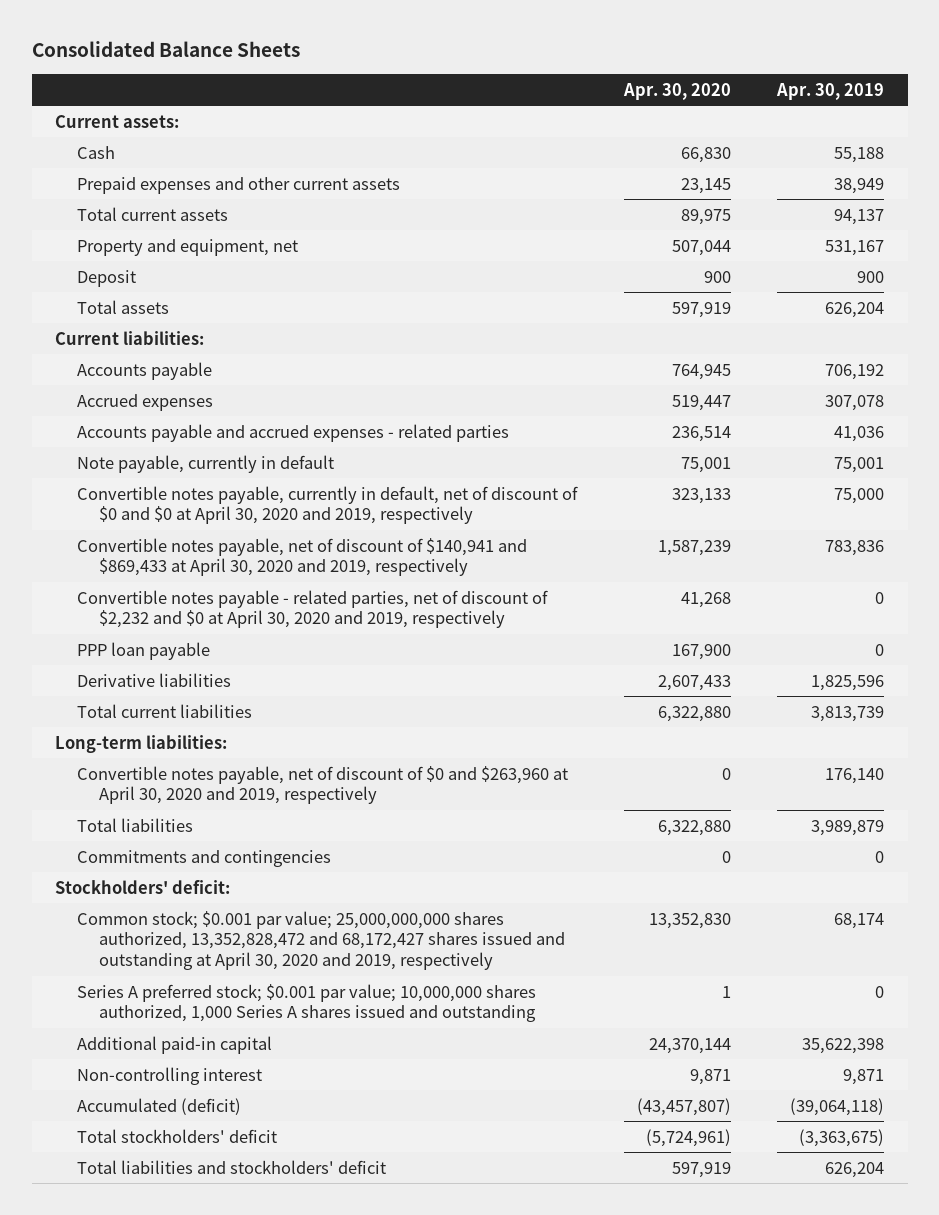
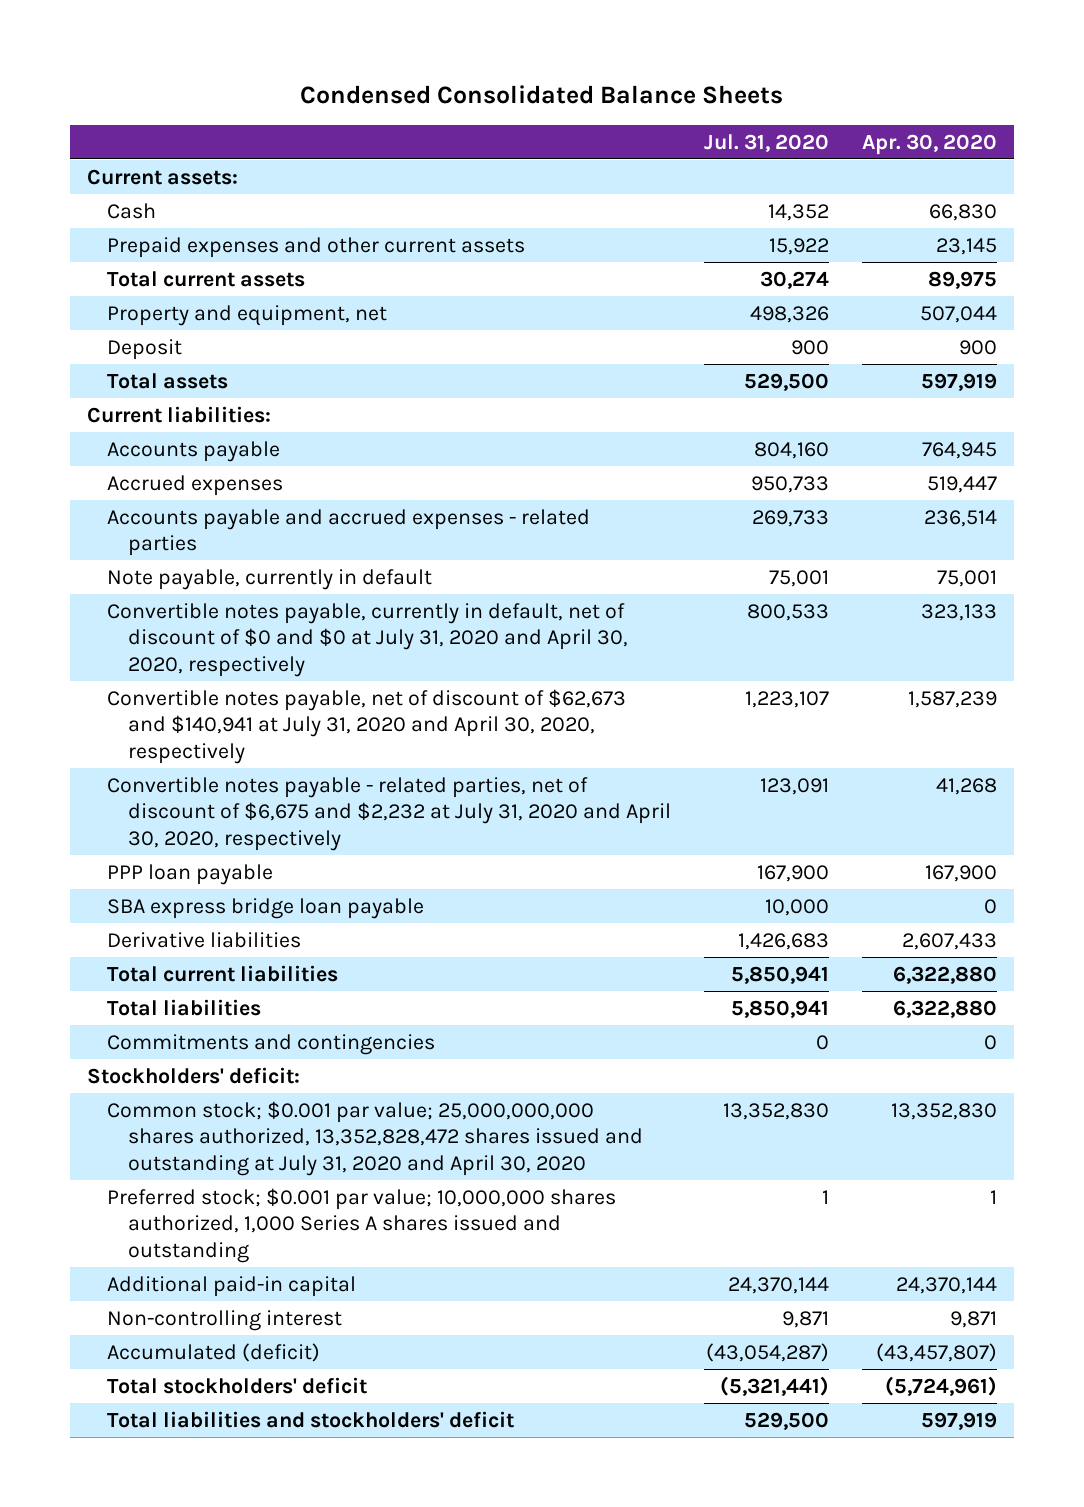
[31,41,300,58] Consolidated Balance Sheets -> [299,85,783,105] Condensed Consolidated Balance Sheets
[776,82,885,100] Apr. 30, 2019 -> none
none -> [703,133,829,152] Jul. 31, 2020
[76,485,578,525] Convertible notes payable, currently in default, net of discount of $0 and $0 at April 30, 2020 and 2019, respectively -> [107,602,628,677] Convertible notes payable, currently in default, net of discount of $0 and $0 at July 31, 2020 and April 30, 2020, respectively
[76,537,527,577] Convertible notes payable, net of discount of $140,941 and $869,433 at April 30, 2020 and 2019, respectively -> [107,688,627,764] Convertible notes payable, net of discount of $62,673 and $140,941 at July 31, 2020 and April 30, 2020, respectively
[76,589,548,629] Convertible notes payable - related parties, net of discount of $2,232 and $0 at April 30, 2020 and 2019, respectively -> [107,776,671,851] Convertible notes payable - related parties, net of discount of $6,675 and $2,232 at July 31, 2020 and April 30, 2020, respectively
none -> [107,897,425,919] SBA express bridge loan payable
[55,734,228,753] Long-term liabilities: -> none
[76,765,568,805] Convertible notes payable, net of discount of $0 and $263,960 at April 30, 2020 and 2019, respectively -> none
[76,910,565,971] Common stock; $0.001 par value; 25,000,000,000 shares authorized, 13,352,828,472 and 68,172,427 shares issued and outstanding at April 30, 2020 and 2019, respectively -> [107,1100,643,1176] Common stock; $0.001 par value; 25,000,000,000 shares authorized, 13,352,828,472 shares issued and outstanding at July 31, 2020 and April 30, 2020
[76,983,536,1023] Series A preferred stock; $0.001 par value; 10,000,000 shares authorized, 1,000 Series A shares issued and outstanding -> [107,1187,617,1263] Preferred stock; $0.001 par value; 10,000,000 shares authorized, 1,000 Series A shares issued and outstanding

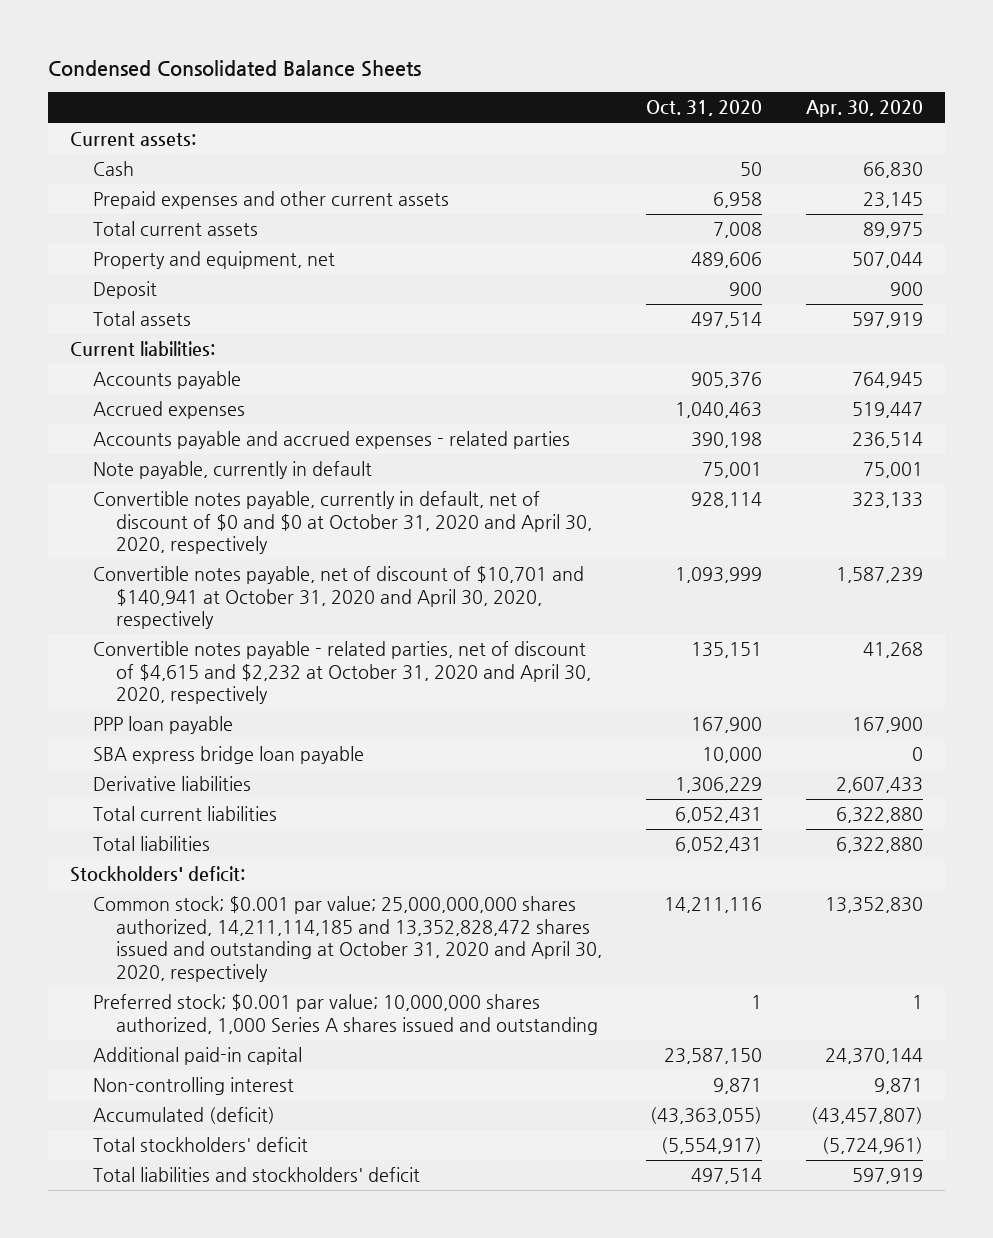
[703,133,829,152] Jul. 31, 2020 -> none
none -> [646,100,763,117] Oct. 31, 2020
[107,602,628,677] Convertible notes payable, currently in default, net of discount of $0 and $0 at July 31, 2020 and April 30, 2020, respectively -> [93,491,593,555] Convertible notes payable, currently in default, net of discount of $0 and $0 at October 31, 2020 and April 30, 2020, respectively
[107,688,627,764] Convertible notes payable, net of discount of $62,673 and $140,941 at July 31, 2020 and April 30, 2020, respectively -> [93,566,585,630] Convertible notes payable, net of discount of $10,701 and $140,941 at October 31, 2020 and April 30, 2020, respectively
[107,776,671,851] Convertible notes payable - related parties, net of discount of $6,675 and $2,232 at July 31, 2020 and April 30, 2020, respectively -> [93,641,592,705] Convertible notes payable - related parties, net of discount of $4,615 and $2,232 at October 31, 2020 and April 30, 2020, respectively
[107,1033,436,1055] Commitments and contingencies -> none
[107,1100,643,1176] Common stock; $0.001 par value; 25,000,000,000 shares authorized, 13,352,828,472 shares issued and outstanding at July 31, 2020 and April 30, 2020 -> [93,896,603,982] Common stock; $0.001 par value; 25,000,000,000 shares authorized, 14,211,114,185 and 13,352,828,472 shares issued and outstanding at October 31, 2020 and April 30, 2020, respectively

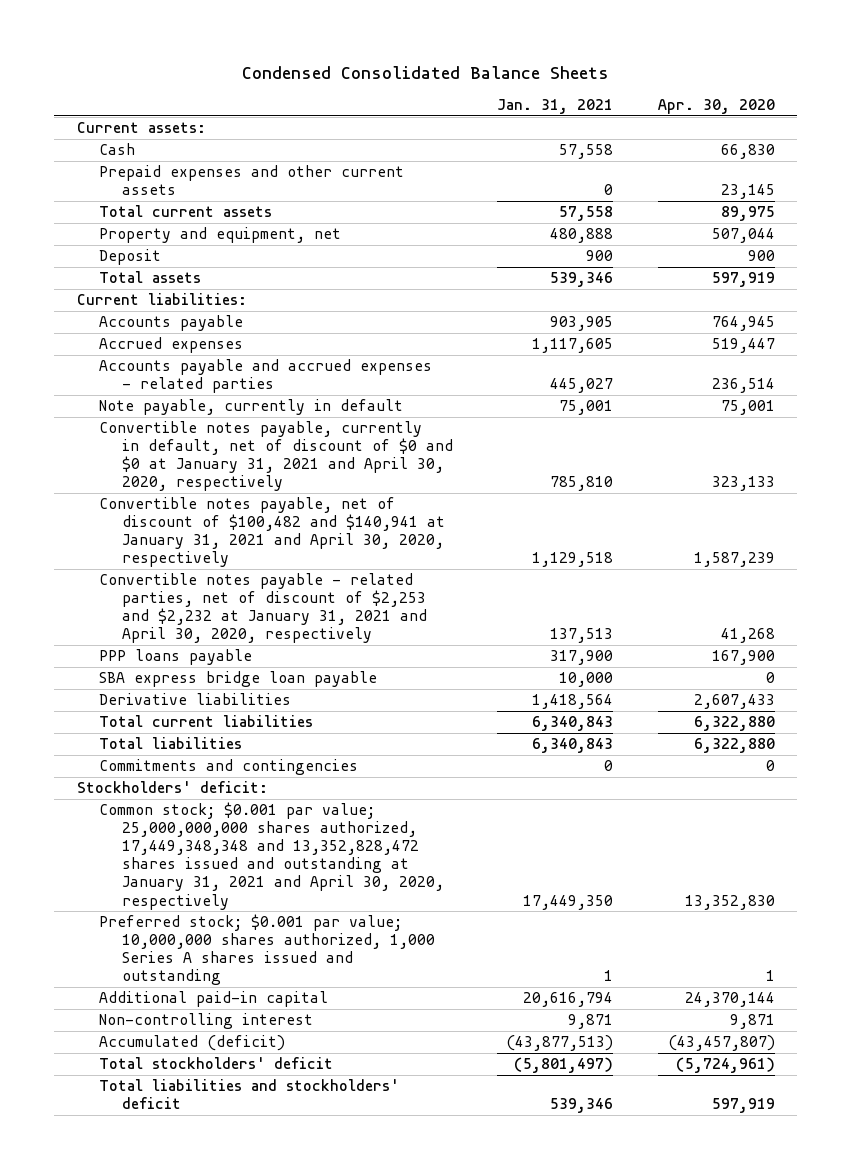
[646,100,763,117] Oct. 31, 2020 -> none
none -> [497,99,614,115] Jan. 31, 2021
[93,491,593,555] Convertible notes payable, currently in default, net of discount of $0 and $0 at October 31, 2020 and April 30, 2020, respectively -> [99,421,454,492] Convertible notes payable, currently in default, net of discount of $0 and $0 at January 31, 2021 and April 30, 2020, respectively
[93,566,585,630] Convertible notes payable, net of discount of $10,701 and $140,941 at October 31, 2020 and April 30, 2020, respectively -> [99,497,446,568] Convertible notes payable, net of discount of $100,482 and $140,941 at January 31, 2021 and April 30, 2020, respectively
[93,641,592,705] Convertible notes payable - related parties, net of discount of $4,615 and $2,232 at October 31, 2020 and April 30, 2020, respectively -> [99,573,428,644] Convertible notes payable - related parties, net of discount of $2,253 and $2,232 at January 31, 2021 and April 30, 2020, respectively
[93,716,234,735] PPP loan payable -> [99,649,253,666] PPP loans payable
none -> [99,759,359,776] Commitments and contingencies
[93,896,603,982] Common stock; $0.001 par value; 25,000,000,000 shares authorized, 14,211,114,185 and 13,352,828,472 shares issued and outstanding at October 31, 2020 and April 30, 2020, respectively -> [99,802,445,910] Common stock; $0.001 par value; 25,000,000,000 shares authorized, 17,449,348,348 and 13,352,828,472 shares issued and outstanding at January 31, 2021 and April 30, 2020, respectively

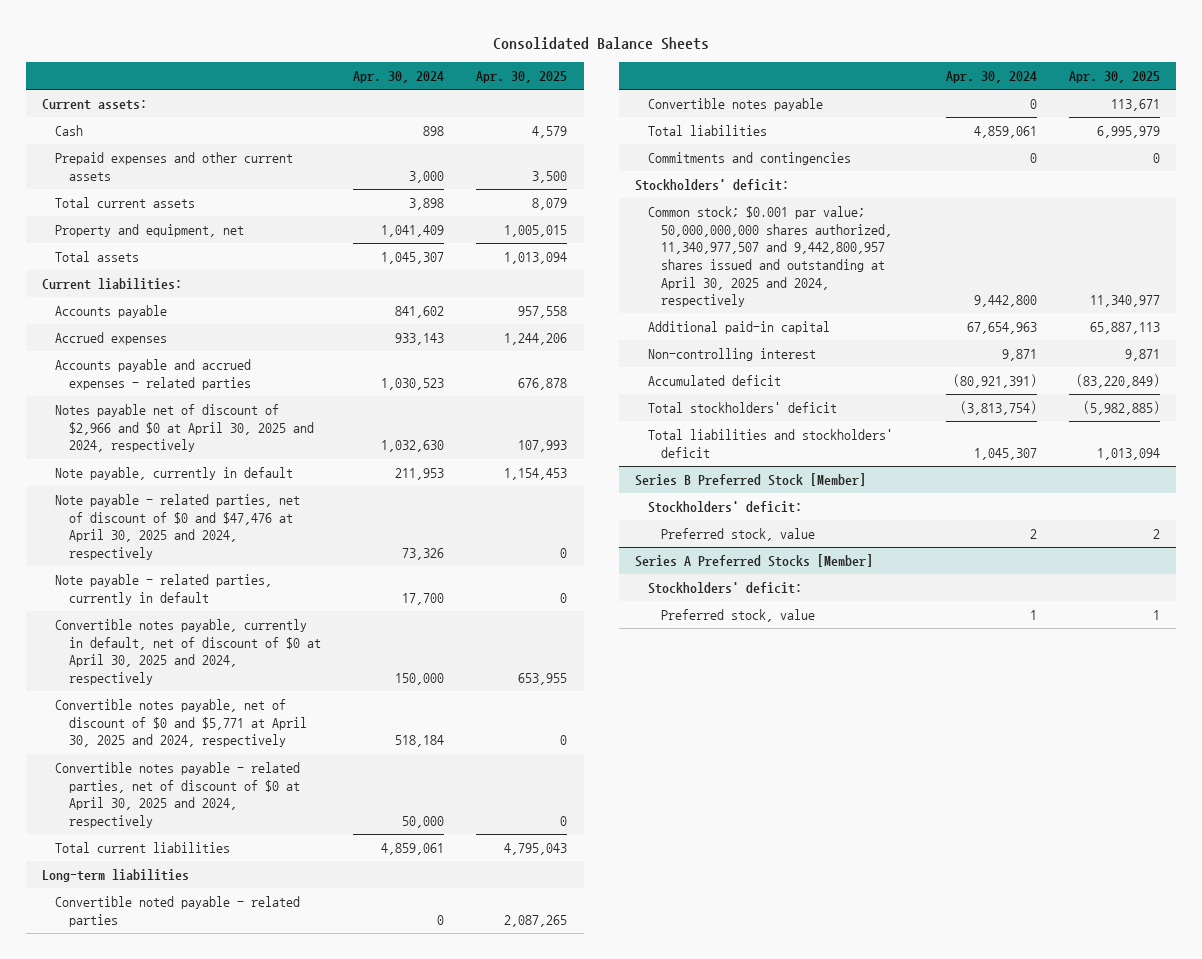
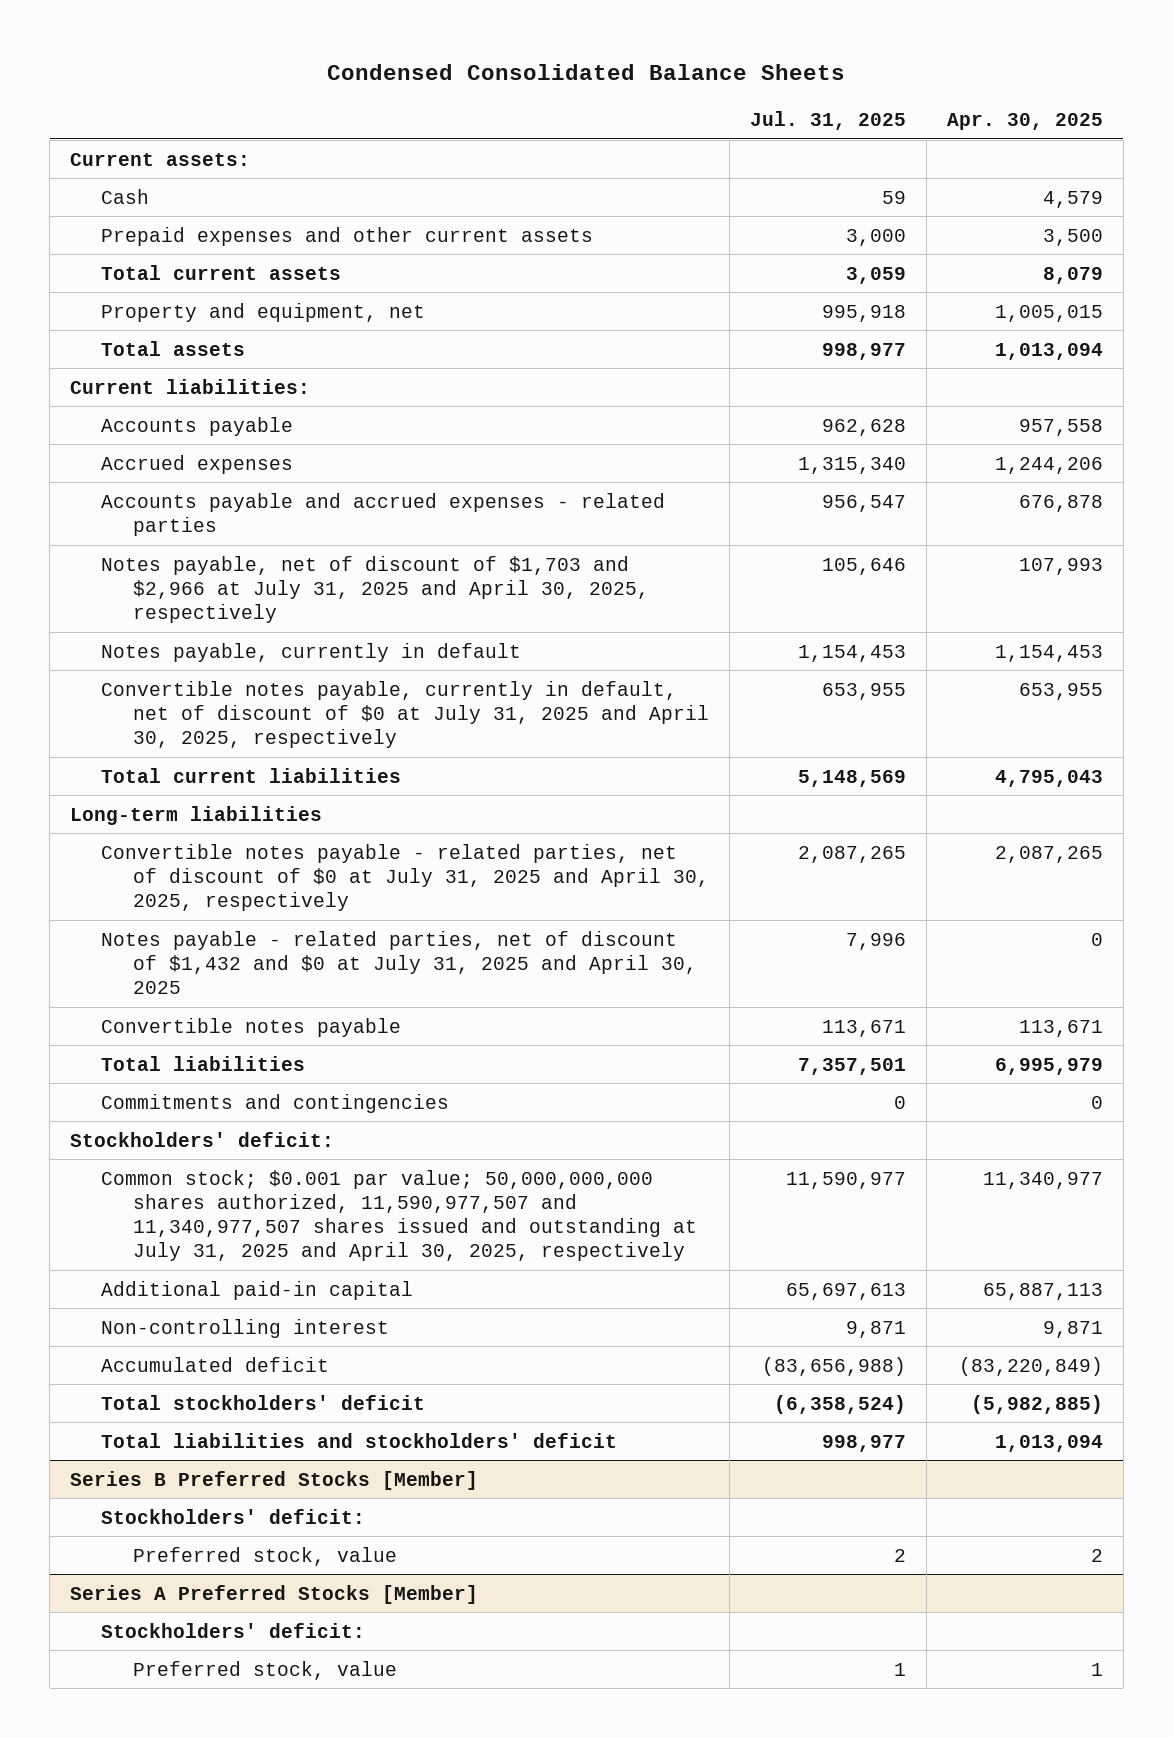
[493,36,710,50] Consolidated Balance Sheets -> [327,64,846,81] Condensed Consolidated Balance Sheets
[353,71,445,84] Apr. 30, 2024 -> none
none -> [749,110,906,130] Jul. 31, 2025
[55,494,301,560] Note payable - related parties, net of discount of $0 and $47,476 at April 30, 2025 and 2024, respectively -> none
[55,574,273,605] Note payable - related parties, currently in default -> none
[55,699,307,748] Convertible notes payable, net of discount of $0 and $5,771 at April 30, 2025 and 2024, respectively -> none
[55,762,301,828] Convertible notes payable - related parties, net of discount of $0 at April 30, 2025 and 2024, respectively -> none
[55,404,314,453] Notes payable net of discount of $2,966 and $0 at April 30, 2025 and 2024, respectively -> [101,555,649,623] Notes payable, net of discount of $1,703 and $2,966 at July 31, 2025 and April 30, 2025, respectively
[55,467,294,481] Note payable, currently in default -> [101,642,522,662] Notes payable, currently in default
[55,619,321,685] Convertible notes payable, currently in default, net of discount of $0 at April 30, 2025 and 2024, respectively -> [101,680,709,748] Convertible notes payable, currently in default, net of discount of $0 at July 31, 2025 and April 30, 2025, respectively
[55,896,301,927] Convertible noted payable - related parties -> [101,843,709,911] Convertible notes payable - related parties, net of discount of $0 at July 31, 2025 and April 30, 2025, respectively
none -> [101,930,697,994] Notes payable - related parties, net of discount of $1,432 and $0 at July 31, 2025 and April 30, 2025
[648,206,893,308] Common stock; $0.001 par value; 50,000,000,000 shares authorized, 11,340,977,507 and 9,442,800,957 shares issued and outstanding at April 30, 2025 and 2024, respectively -> [101,1169,697,1262] Common stock; $0.001 par value; 50,000,000,000 shares authorized, 11,590,977,507 and 11,340,977,507 shares issued and outstanding at July 31, 2025 and April 30, 2025, respectively
[634,473,866,487] Series B Preferred Stock [Member] -> [70,1470,479,1490] Series B Preferred Stocks [Member]

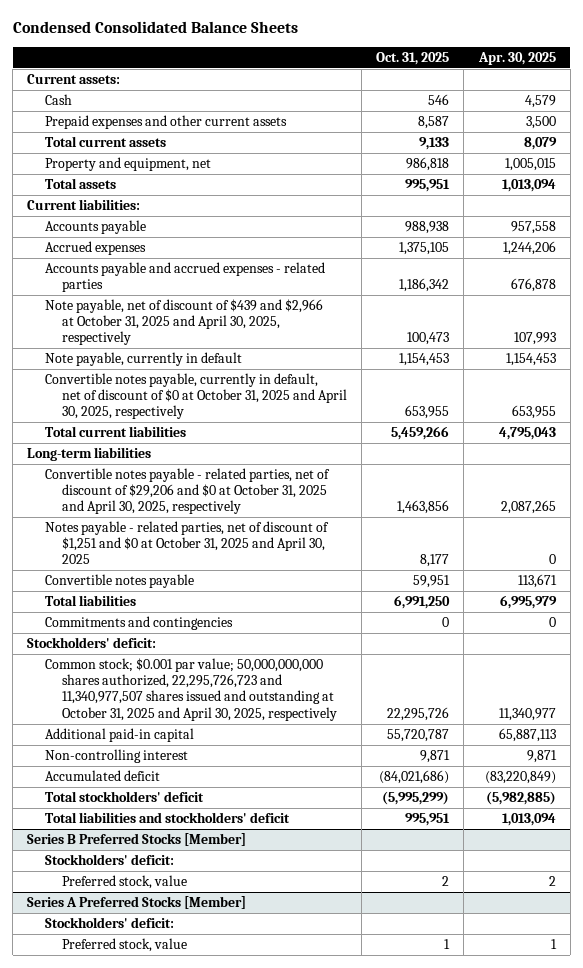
[749,110,906,130] Jul. 31, 2025 -> none
none -> [376,51,450,65] Oct. 31, 2025
[101,555,649,623] Notes payable, net of discount of $1,703 and $2,966 at July 31, 2025 and April 30, 2025, respectively -> [44,298,323,346] Note payable, net of discount of $439 and $2,966 at October 31, 2025 and April 30, 2025, respectively
[101,642,522,662] Notes payable, currently in default -> [44,351,242,366] Note payable, currently in default
[101,680,709,748] Convertible notes payable, currently in default, net of discount of $0 at July 31, 2025 and April 30, 2025, respectively -> [44,372,347,420] Convertible notes payable, currently in default, net of discount of $0 at October 31, 2025 and April 30, 2025, respectively
[101,843,709,911] Convertible notes payable - related parties, net of discount of $0 at July 31, 2025 and April 30, 2025, respectively -> [44,467,330,515] Convertible notes payable - related parties, net of discount of $29,206 and $0 at October 31, 2025 and April 30, 2025, respectively
[101,930,697,994] Notes payable - related parties, net of discount of $1,432 and $0 at July 31, 2025 and April 30, 2025 -> [44,520,329,565] Notes payable - related parties, net of discount of $1,251 and $0 at October 31, 2025 and April 30, 2025
[101,1169,697,1262] Common stock; $0.001 par value; 50,000,000,000 shares authorized, 11,590,977,507 and 11,340,977,507 shares issued and outstanding at July 31, 2025 and April 30, 2025, respectively -> [44,657,337,721] Common stock; $0.001 par value; 50,000,000,000 shares authorized, 22,295,726,723 and 11,340,977,507 shares issued and outstanding at October 31, 2025 and April 30, 2025, respectively

